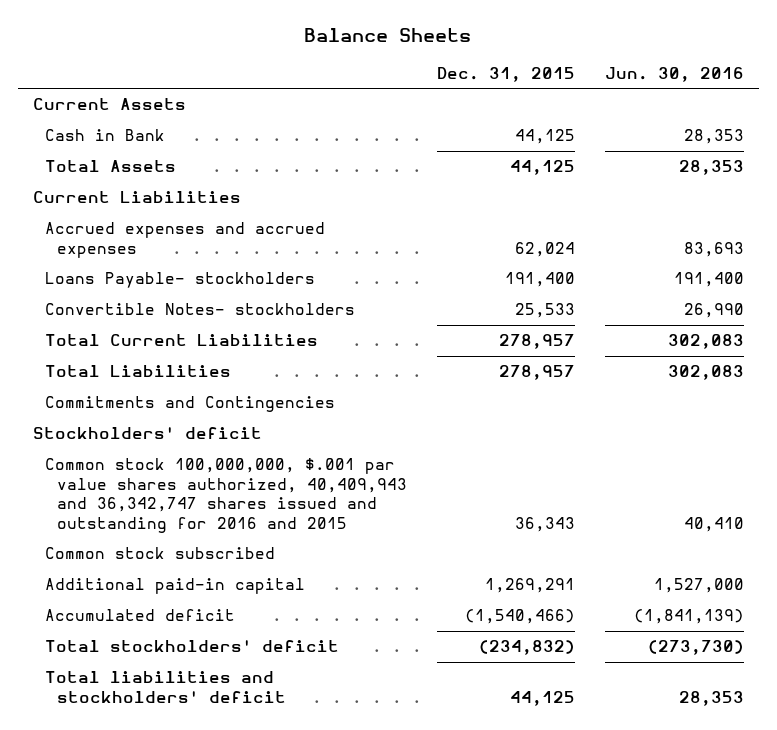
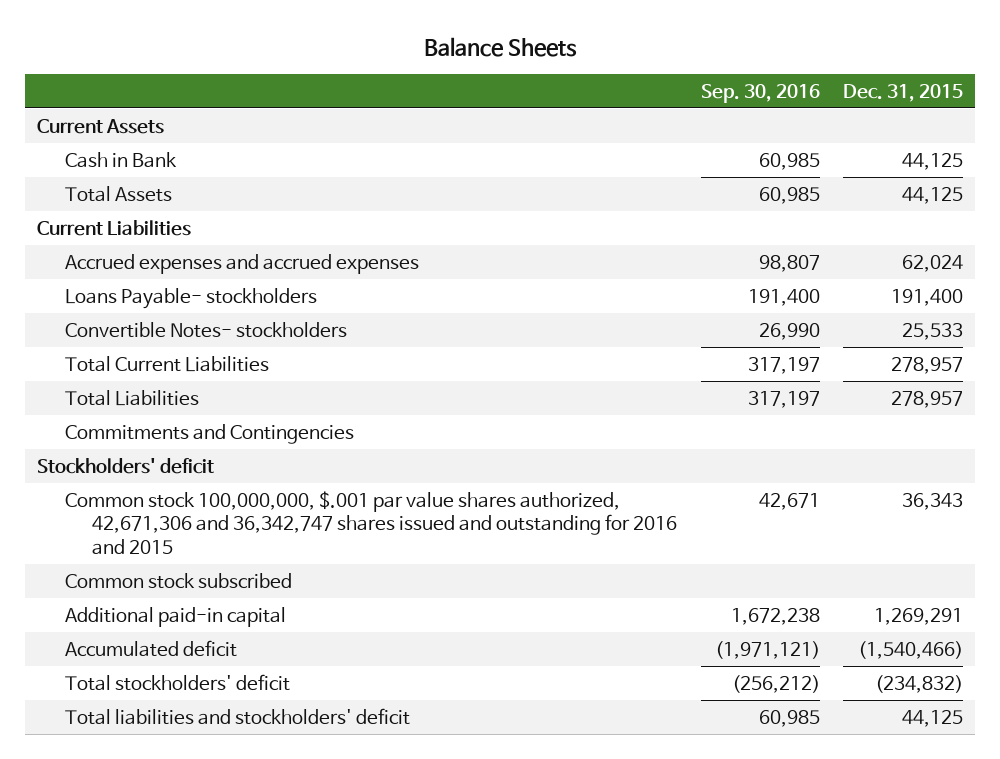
[604,66,744,82] Jun. 30, 2016 -> none
none -> [700,83,820,103] Sep. 30, 2016
[45,458,408,533] Common stock 100,000,000, $.001 par value shares authorized, 40,409,943 and 36,342,747 shares issued and outstanding for 2016 and 2015 -> [64,490,678,555] Common stock 100,000,000, $.001 par value shares authorized, 42,671,306 and 36,342,747 shares issued and outstanding for 2016 and 2015

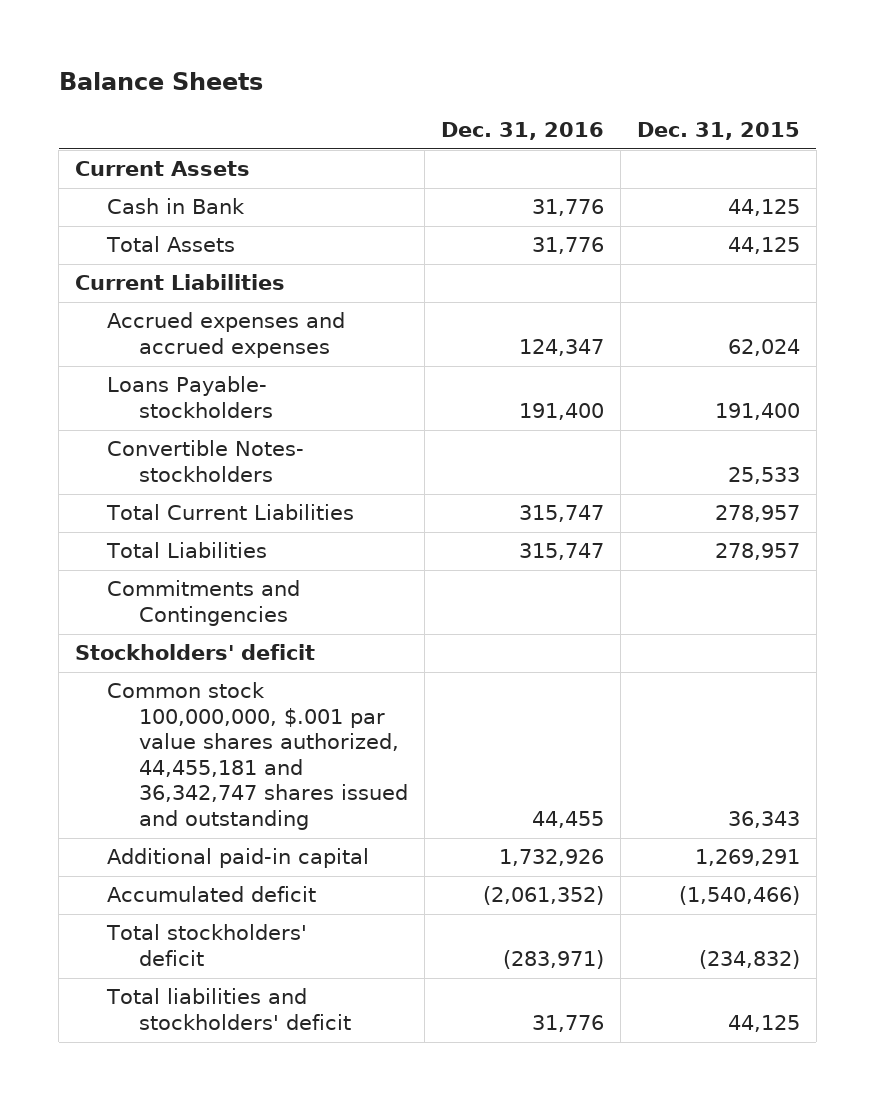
[700,83,820,103] Sep. 30, 2016 -> none
none -> [441,122,605,141] Dec. 31, 2016
[64,572,292,589] Common stock subscribed -> none
[64,490,678,555] Common stock 100,000,000, $.001 par value shares authorized, 42,671,306 and 36,342,747 shares issued and outstanding for 2016 and 2015 -> [107,682,409,830] Common stock 100,000,000, $.001 par value shares authorized, 44,455,181 and 36,342,747 shares issued and outstanding

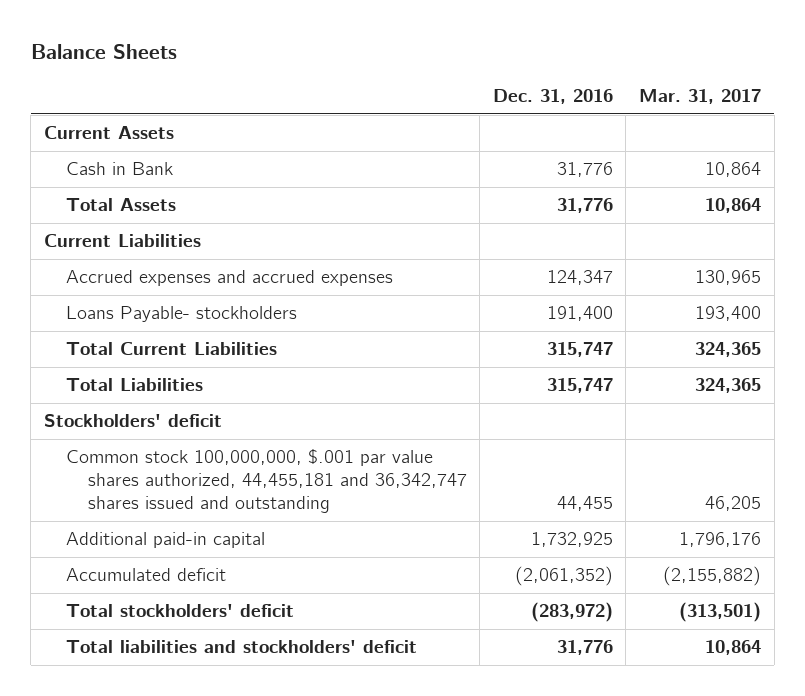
[636,122,800,141] Dec. 31, 2015 -> none
none -> [639,89,762,105] Mar. 31, 2017
[107,440,305,482] Convertible Notes- stockholders -> none
[107,580,301,626] Commitments and Contingencies -> none
[499,849,605,867] 1,732,926 -> [530,532,613,548] 1,732,925
[503,949,605,969] (283,971) -> [530,602,613,623] (283,972)

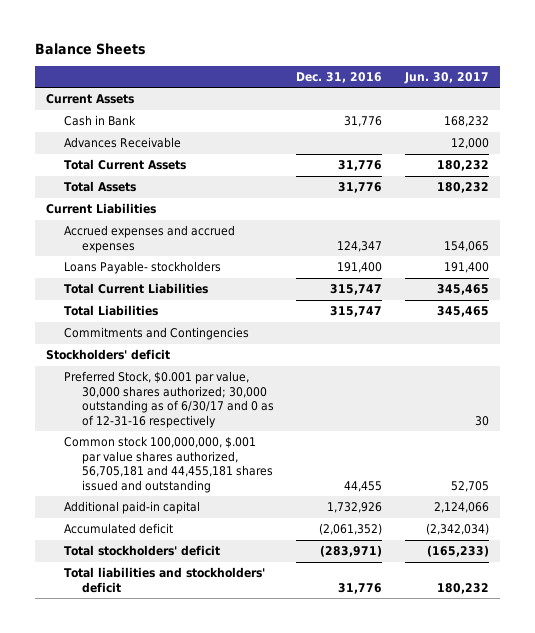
[639,89,762,105] Mar. 31, 2017 -> none
none -> [403,71,489,84] Jun. 30, 2017
none -> [64,137,182,149] Advances Receivable
none -> [64,159,187,171] Total Current Assets
none -> [64,327,250,341] Commitments and Contingencies
none -> [64,371,275,428] Preferred Stock, $0.001 par value, 30,000 shares authorized; 30,000 outstanding as of 6/30/17 and 0 as of 12-31-16 respectively
[65,449,467,514] Common stock 100,000,000, $.001 par value shares authorized, 44,455,181 and 36,342,747 shares issued and outstanding -> [64,436,274,493] Common stock 100,000,000, $.001 par value shares authorized, 56,705,181 and 44,455,181 shares issued and outstanding
[530,532,613,548] 1,732,925 -> [327,502,383,514] 1,732,926
[530,602,613,623] (283,972) -> [320,545,383,558] (283,971)

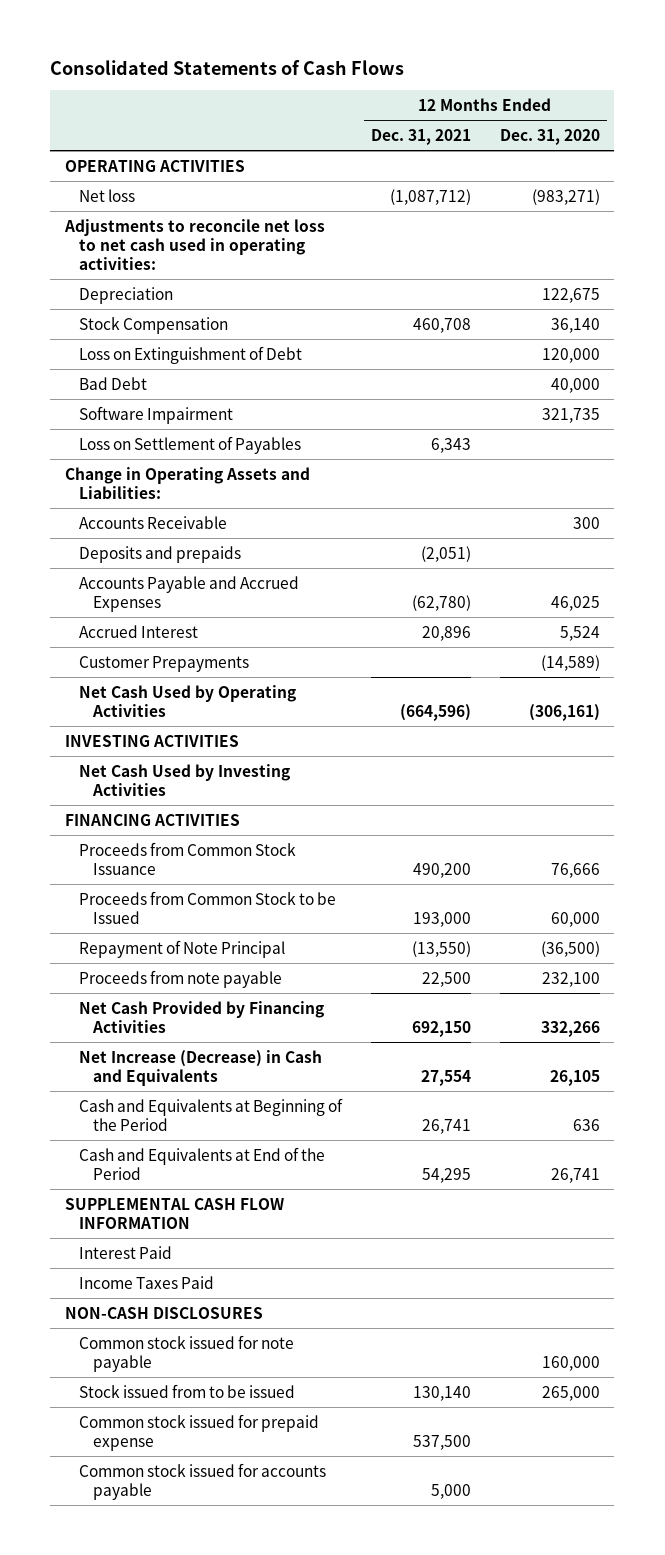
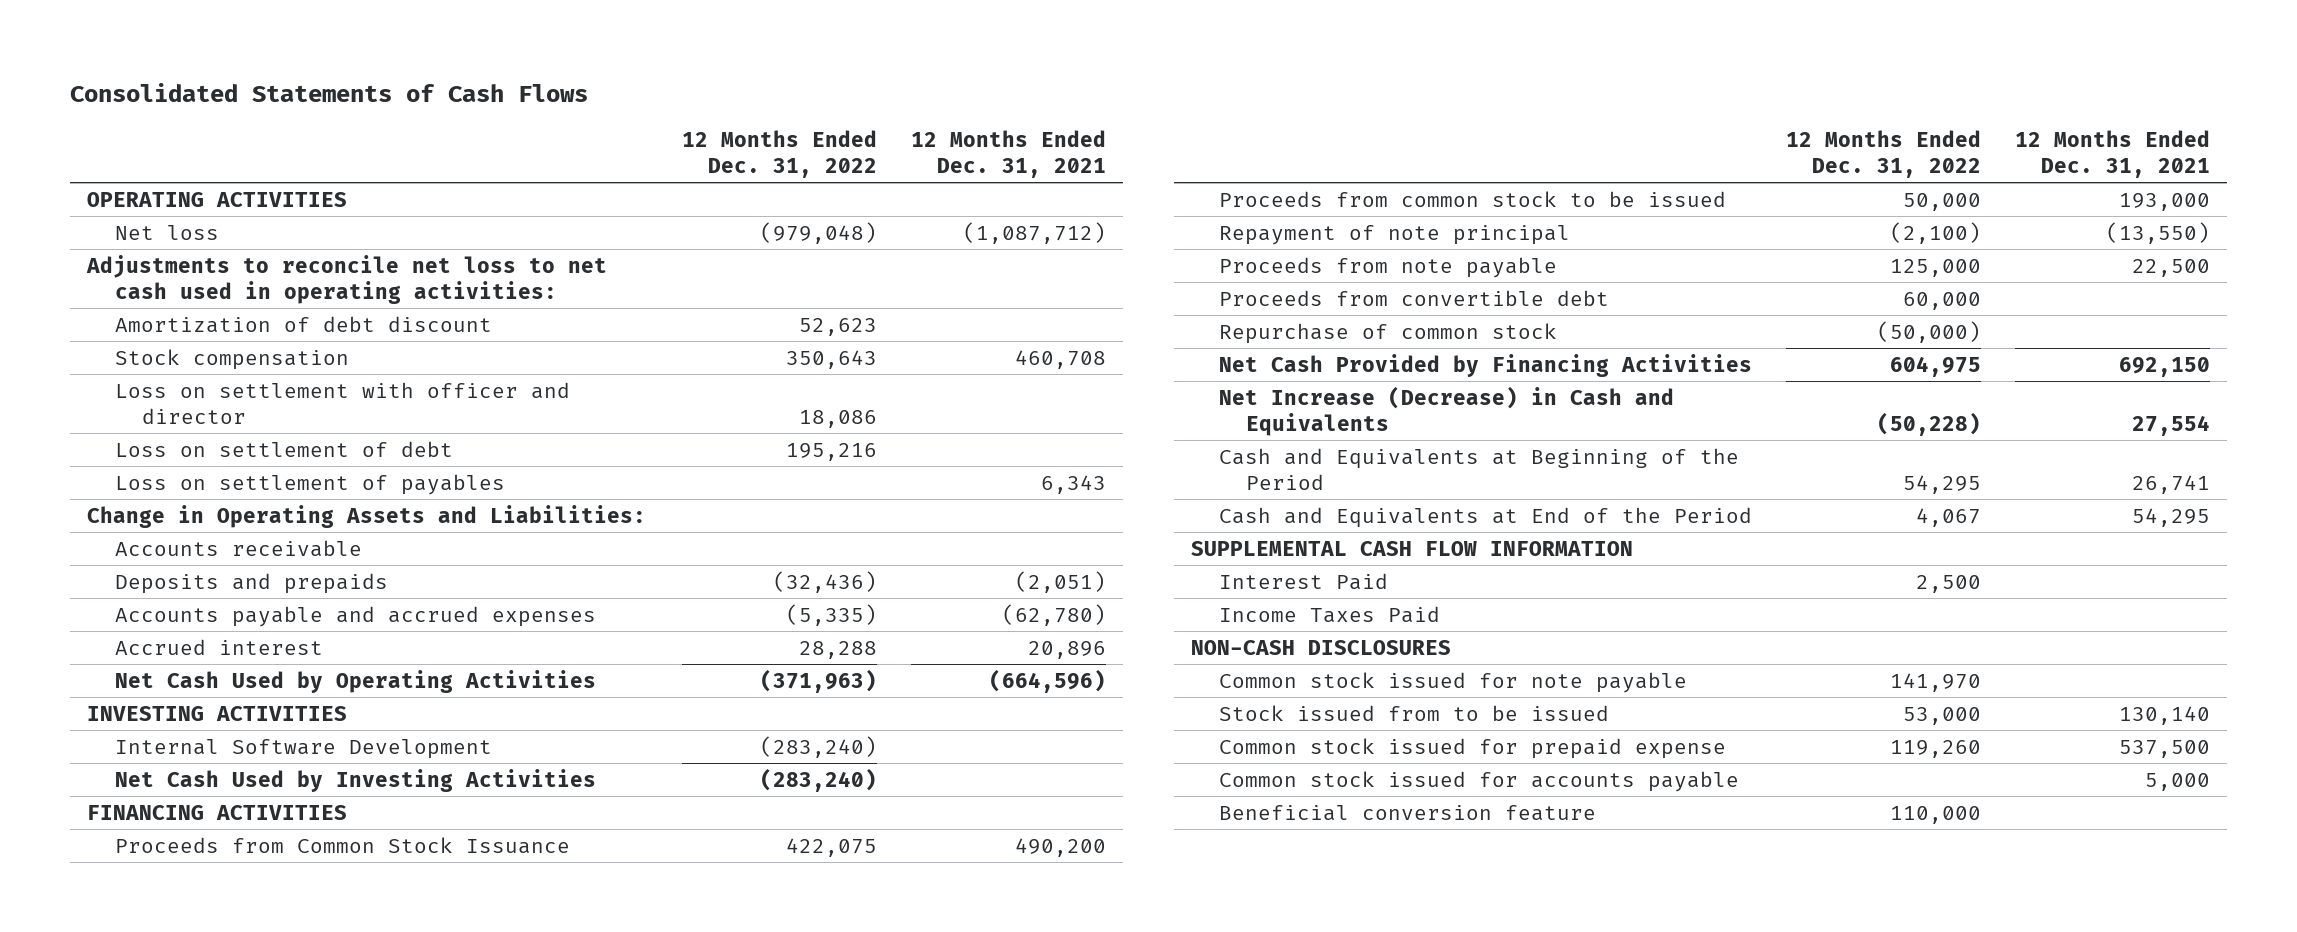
[499,128,600,145] Dec. 31, 2020 -> none
none -> [681,129,877,178] 12 Months Ended Dec. 31, 2022
[79,286,174,304] Depreciation -> none
[79,345,303,364] Loss on Extinguishment of Debt -> none
[79,405,234,424] Software Impairment -> none
none -> [114,315,492,333] Amortization of debt discount
[79,316,229,334] Stock Compensation -> [114,348,349,370] Stock compensation
none -> [114,381,570,424] Loss on settlement with officer and director
[79,376,148,390] Bad Debt -> [114,440,453,457] Loss on settlement of debt
[79,435,302,454] Loss on Settlement of Payables -> [114,473,505,495] Loss on settlement of payables
[79,515,228,529] Accounts Receivable -> [114,539,362,557] Accounts receivable
[79,655,250,672] Customer Prepayments -> none
[79,575,300,612] Accounts Payable and Accrued Expenses -> [114,605,596,627] Accounts payable and accrued expenses
[79,624,199,638] Accrued Interest -> [114,638,323,655] Accrued interest
none -> [114,738,492,759] Internal Software Development
[79,890,337,924] Proceeds from Common Stock to be Issued -> [1218,190,1726,207] Proceeds from common stock to be issued
[79,939,286,958] Repayment of Note Principal -> [1218,224,1570,245] Repayment of note principal
none -> [1218,289,1609,306] Proceeds from convertible debt
none -> [1218,322,1557,344] Repurchase of common stock
none -> [1218,804,1596,821] Beneficial conversion feature

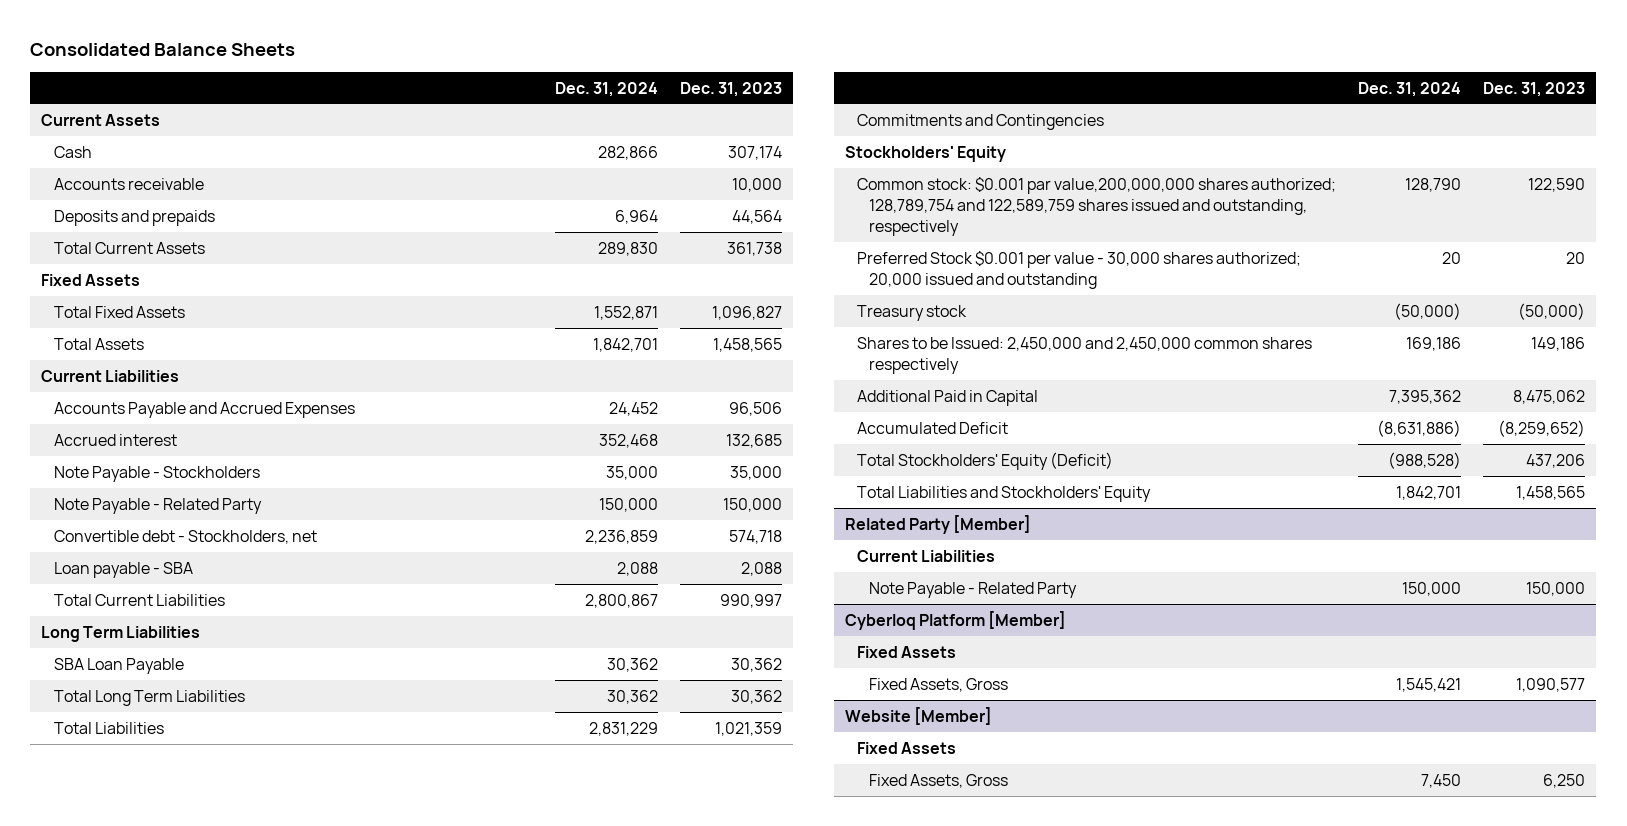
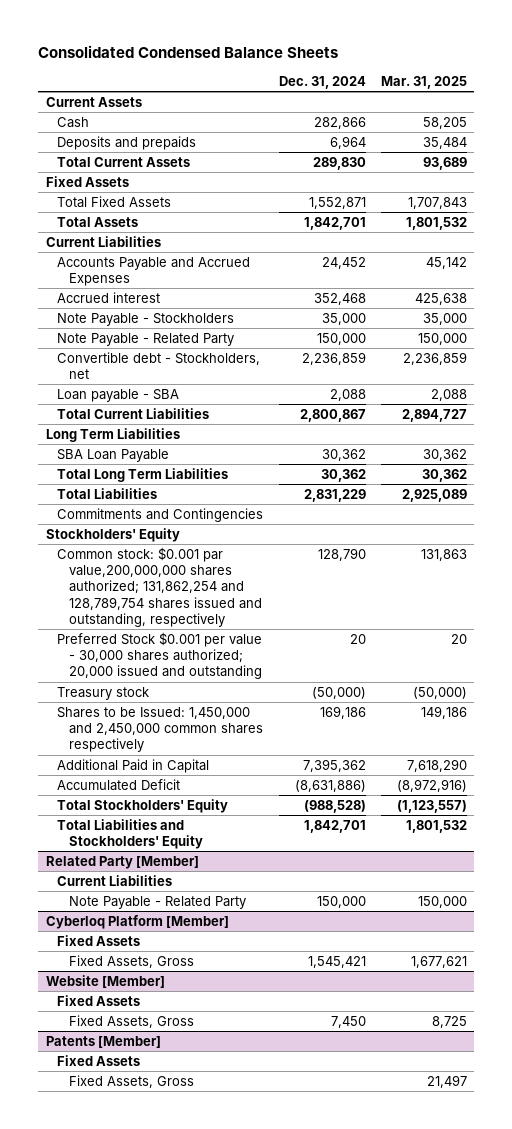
[30,42,296,56] Consolidated Balance Sheets -> [38,45,339,59] Consolidated Condensed Balance Sheets
[679,81,782,97] Dec. 31, 2023 -> none
none -> [380,75,467,89] Mar. 31, 2025
[53,177,204,190] Accounts receivable -> none
[856,176,1336,236] Common stock: $0.001 par value,200,000,000 shares authorized; 128,789,754 and 122,589,759 shares issued and outstanding, respectively -> [57,546,263,628] Common stock: $0.001 par value,200,000,000 shares authorized; 131,862,254 and 128,789,754 shares issued and outstanding, respectively
[856,336,1312,374] Shares to be Issued: 2,450,000 and 2,450,000 common shares respectively -> [57,706,264,753] Shares to be Issued: 1,450,000 and 2,450,000 common shares respectively
[856,451,1113,470] Total Stockholders' Equity (Deficit) -> [57,798,229,813] Total Stockholders' Equity
none -> [45,1035,161,1048] Patents [Member]
none -> [57,1054,141,1066] Fixed Assets
none -> [69,1074,195,1088] Fixed Assets, Gross

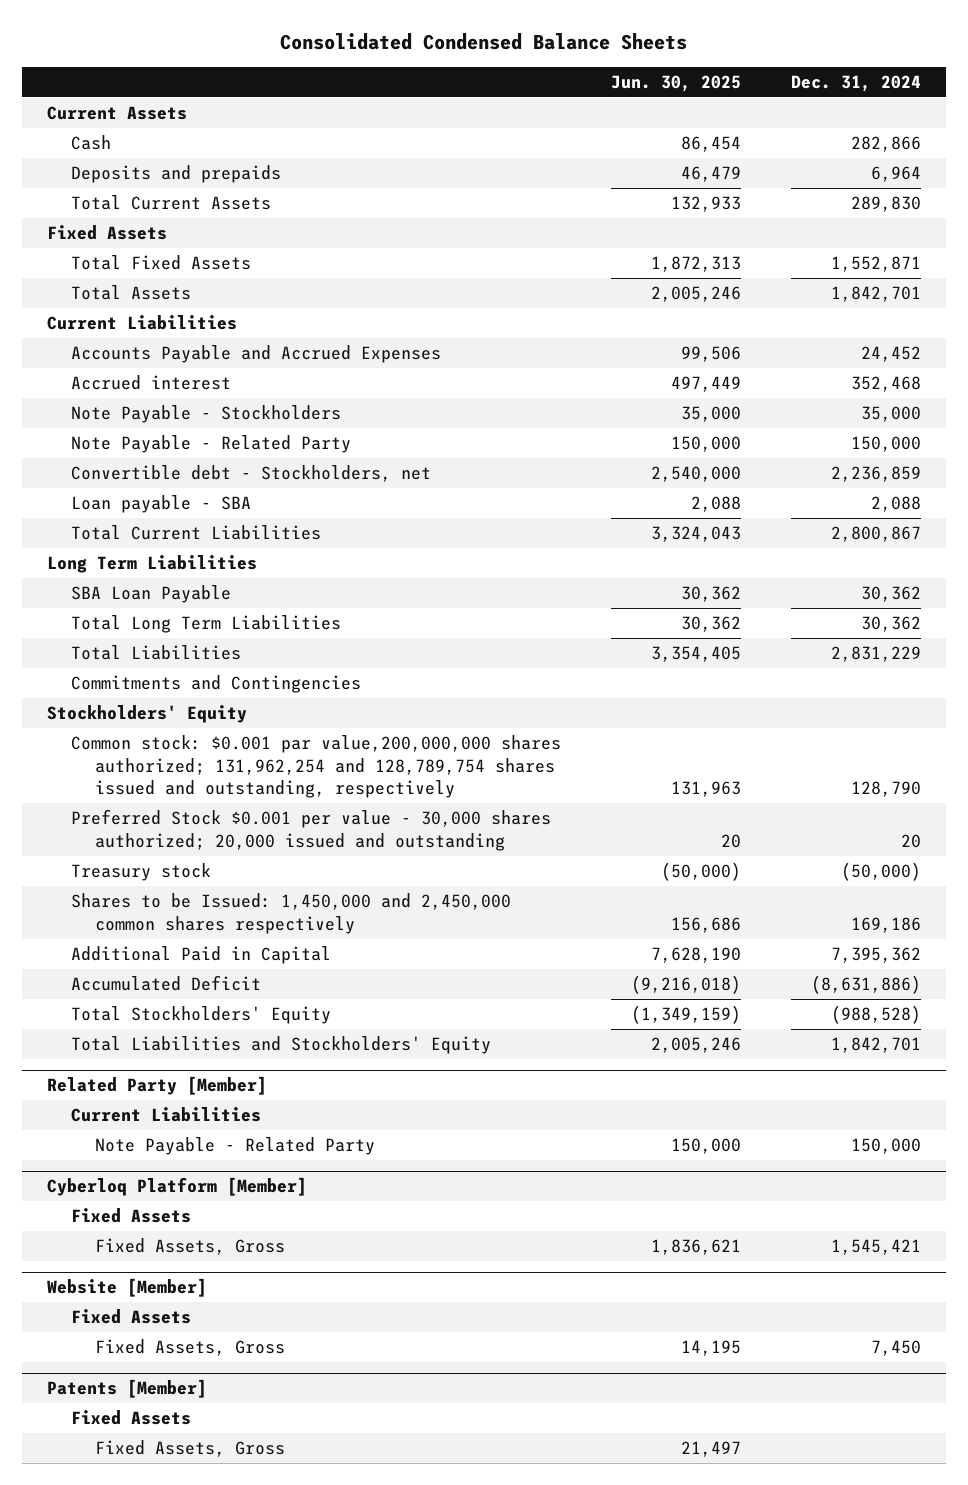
[380,75,467,89] Mar. 31, 2025 -> none
none -> [610,74,741,92] Jun. 30, 2025
[57,546,263,628] Common stock: $0.001 par value,200,000,000 shares authorized; 131,862,254 and 128,789,754 shares issued and outstanding, respectively -> [71,735,562,798] Common stock: $0.001 par value,200,000,000 shares authorized; 131,962,254 and 128,789,754 shares issued and outstanding, respectively

